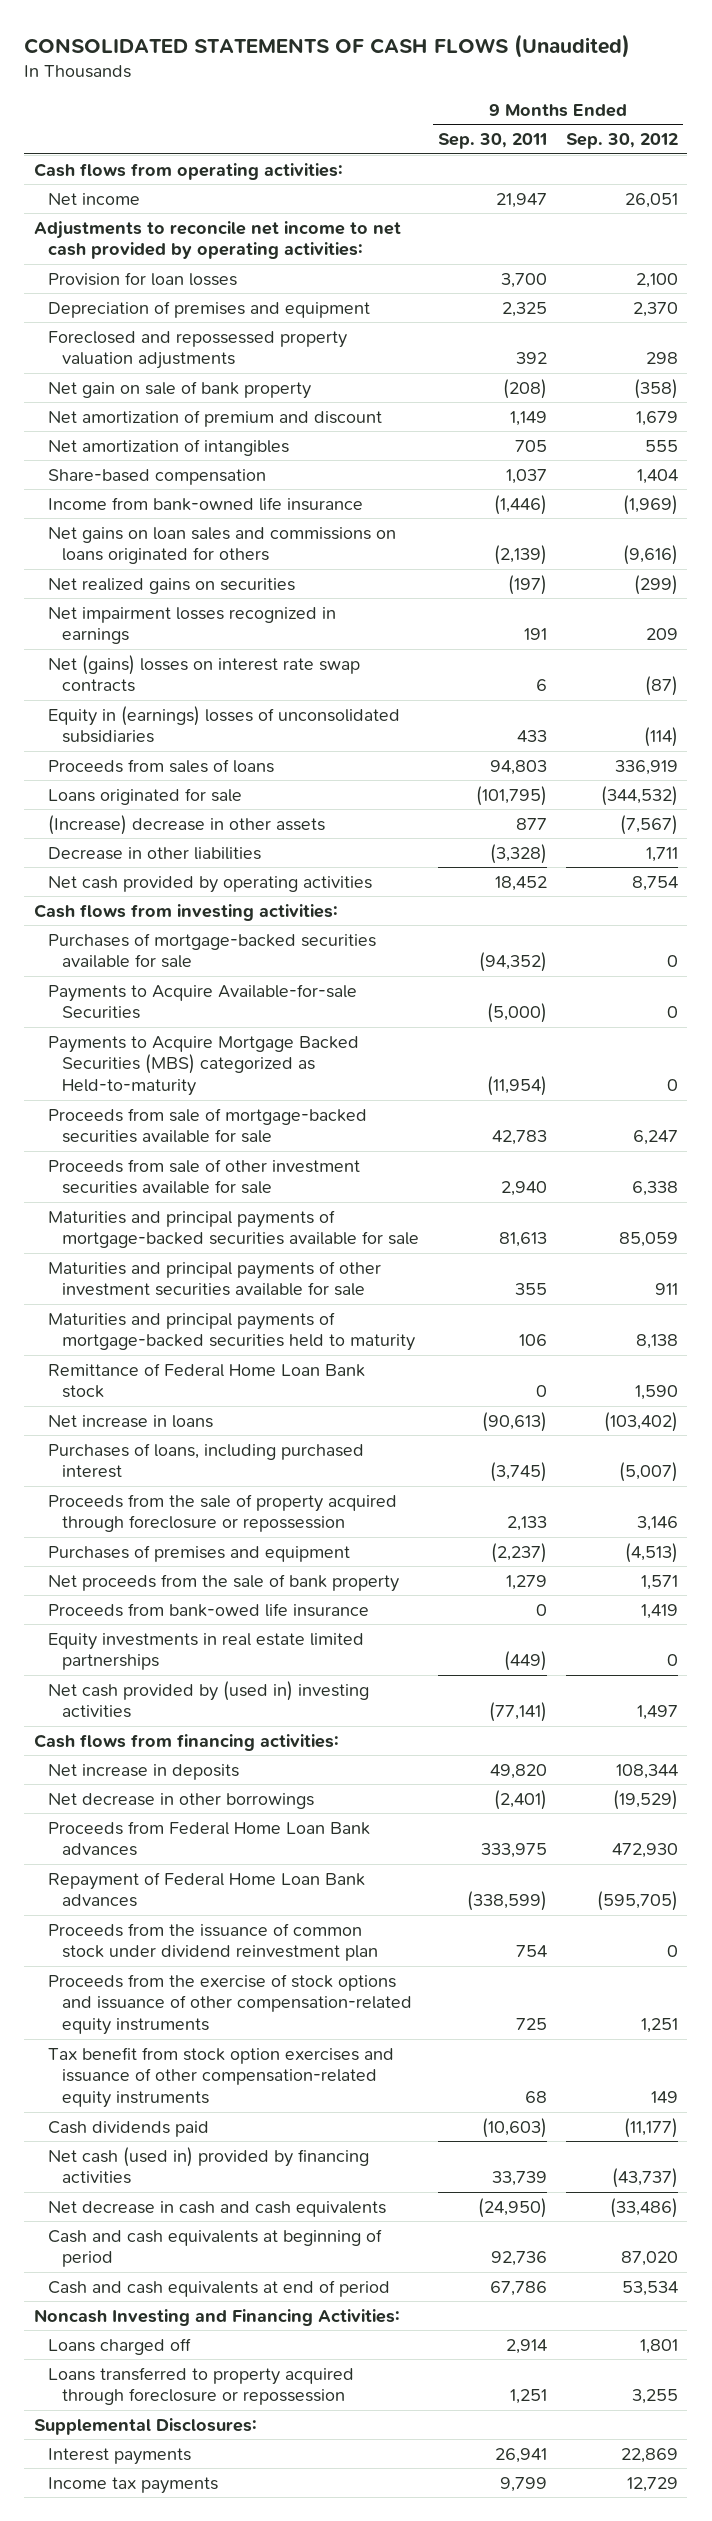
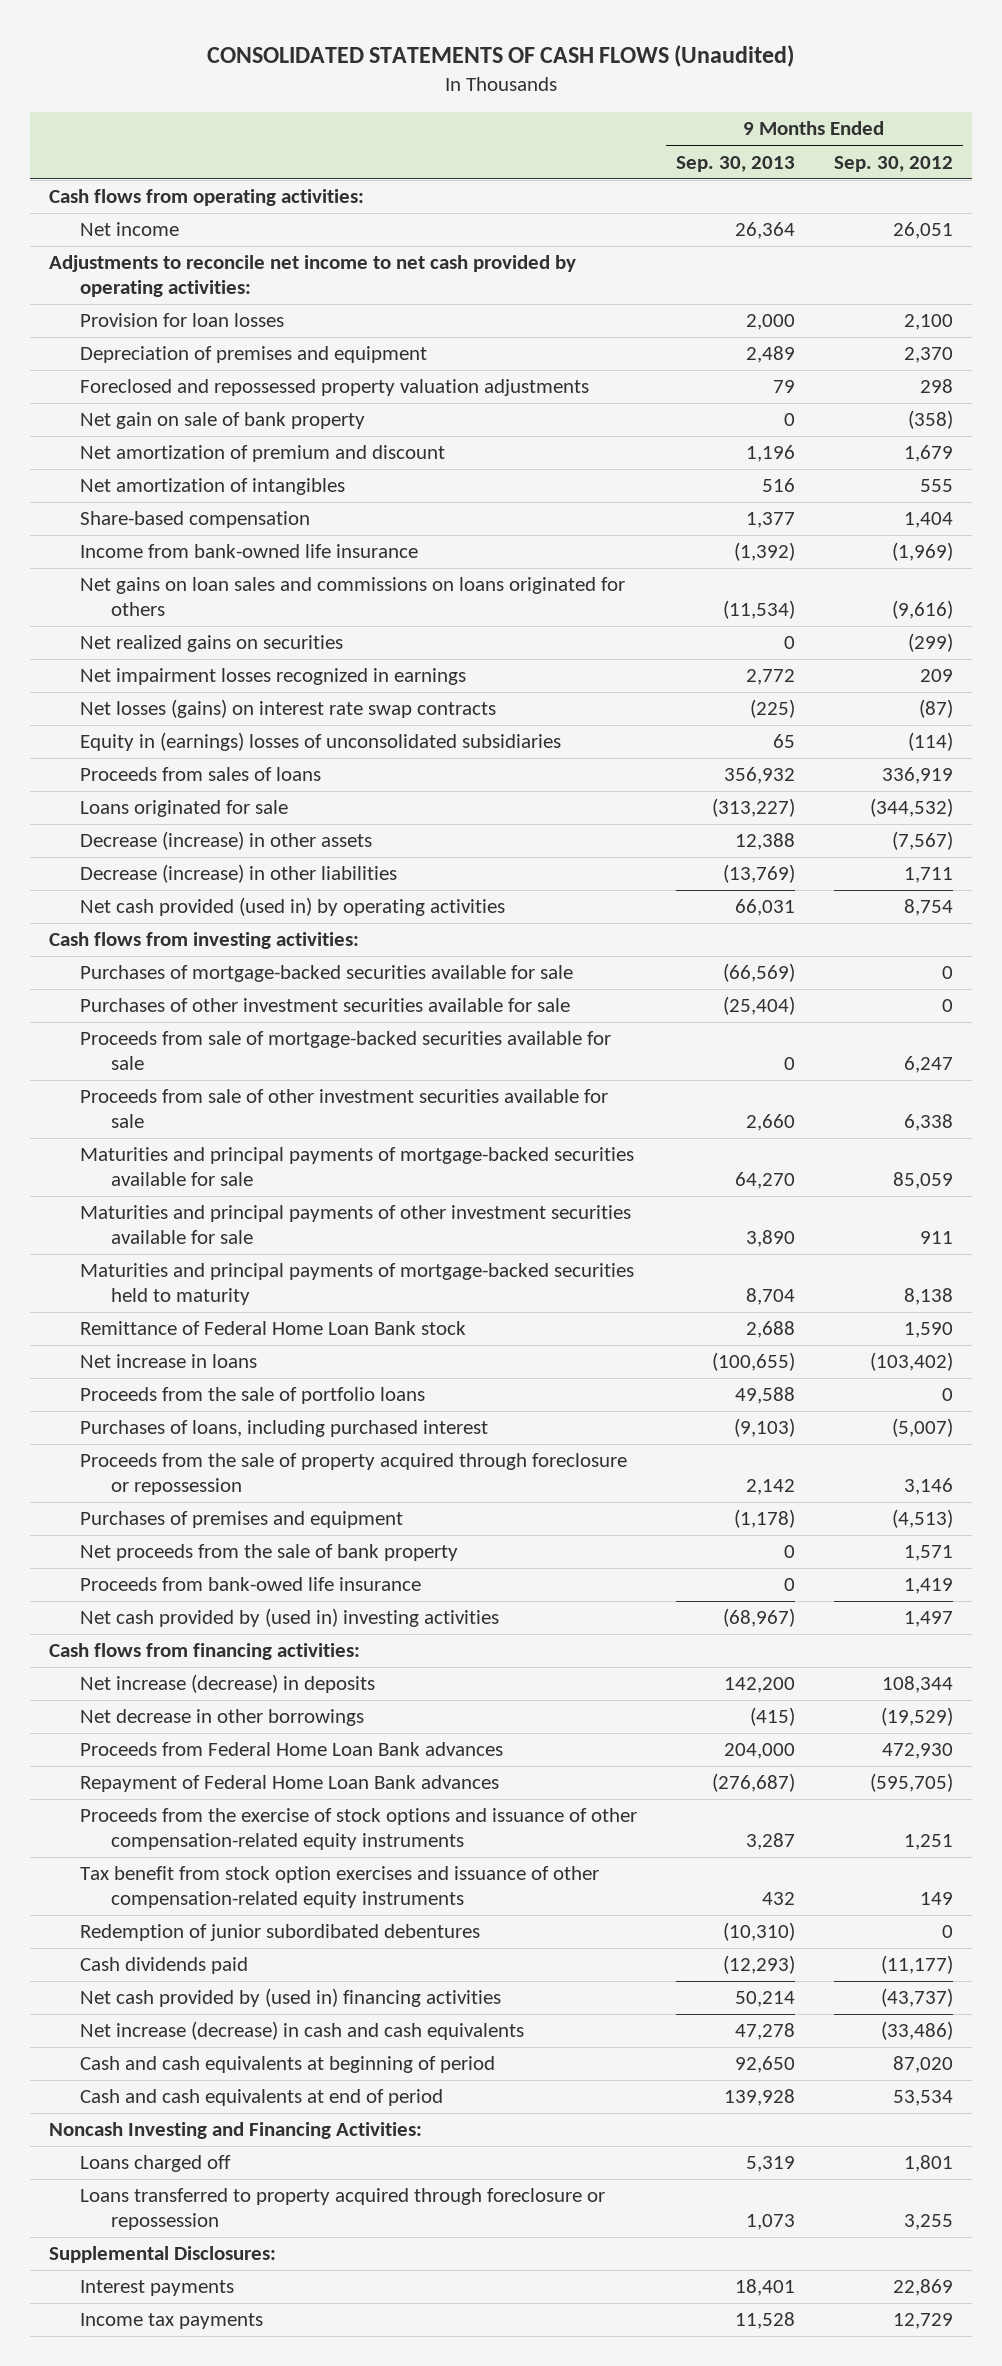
[437,133,547,150] Sep. 30, 2011 -> none
none -> [675,155,795,172] Sep. 30, 2013
[47,654,360,693] Net (gains) losses on interest rate swap contracts -> [80,699,497,719] Net losses (gains) on interest rate swap contracts
[47,814,325,835] (Increase) decrease in other assets -> [80,831,373,851] Decrease (increase) in other assets
[47,846,261,860] Decrease in other liabilities -> [80,864,398,884] Decrease (increase) in other liabilities
[47,875,372,893] Net cash provided by operating activities -> [80,897,506,917] Net cash provided (used in) by operating activities
[47,1035,359,1097] Payments to Acquire Mortgage Backed Securities (MBS) categorized as Held-to-maturity -> none
[47,983,357,1020] Payments to Acquire Available-for-sale Securities -> [80,998,571,1013] Purchases of other investment securities available for sale
none -> [80,1387,426,1405] Proceeds from the sale of portfolio loans
[47,1632,364,1671] Equity investments in real estate limited partnerships -> none
[47,1763,239,1780] Net increase in deposits -> [80,1674,376,1694] Net increase (decrease) in deposits
[47,1922,378,1962] Proceeds from the issuance of common stock under dividend reinvestment plan -> none
none -> [80,1924,481,1942] Redemption of junior subordibated debentures
[47,2146,369,2185] Net cash (used in) provided by financing activities -> [80,1988,502,2008] Net cash provided by (used in) financing activities
[47,2200,386,2217] Net decrease in cash and cash equivalents -> [80,2021,525,2041] Net increase (decrease) in cash and cash equivalents

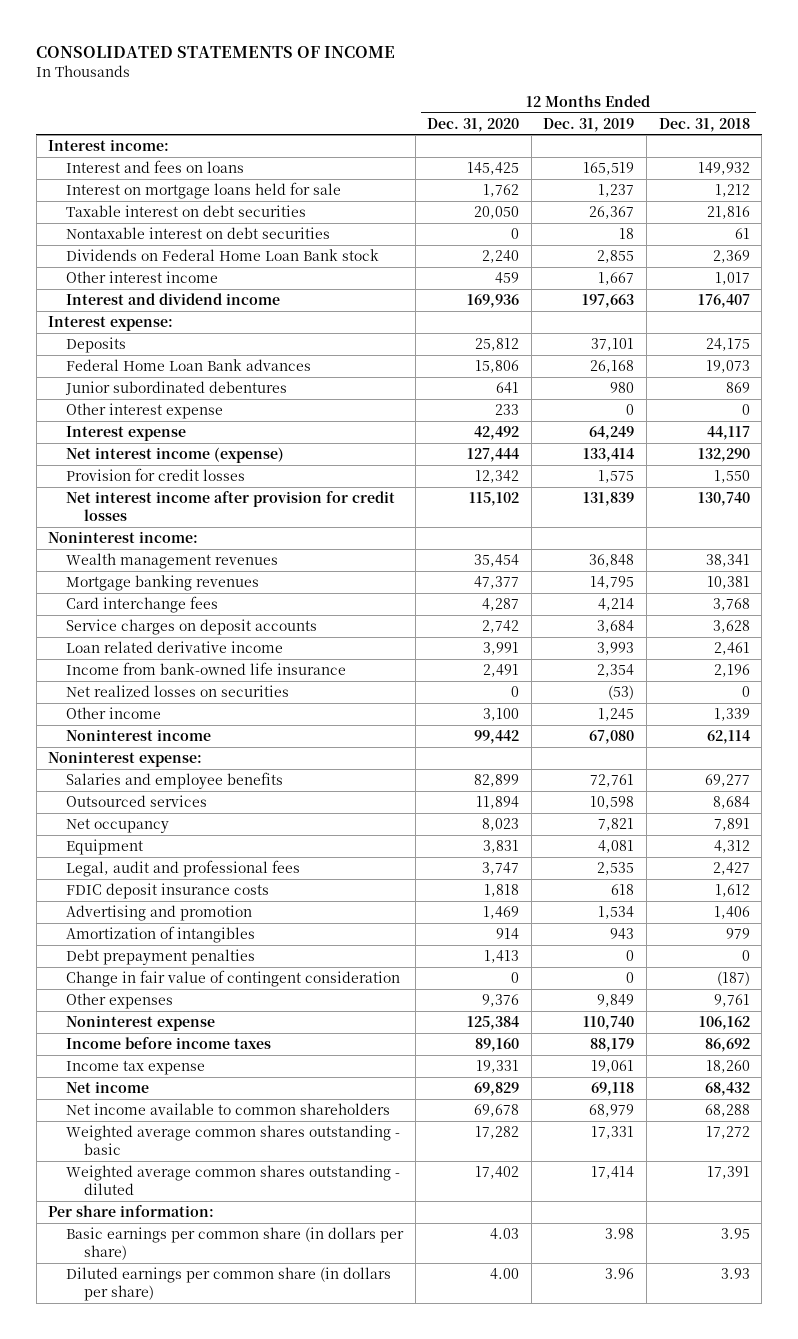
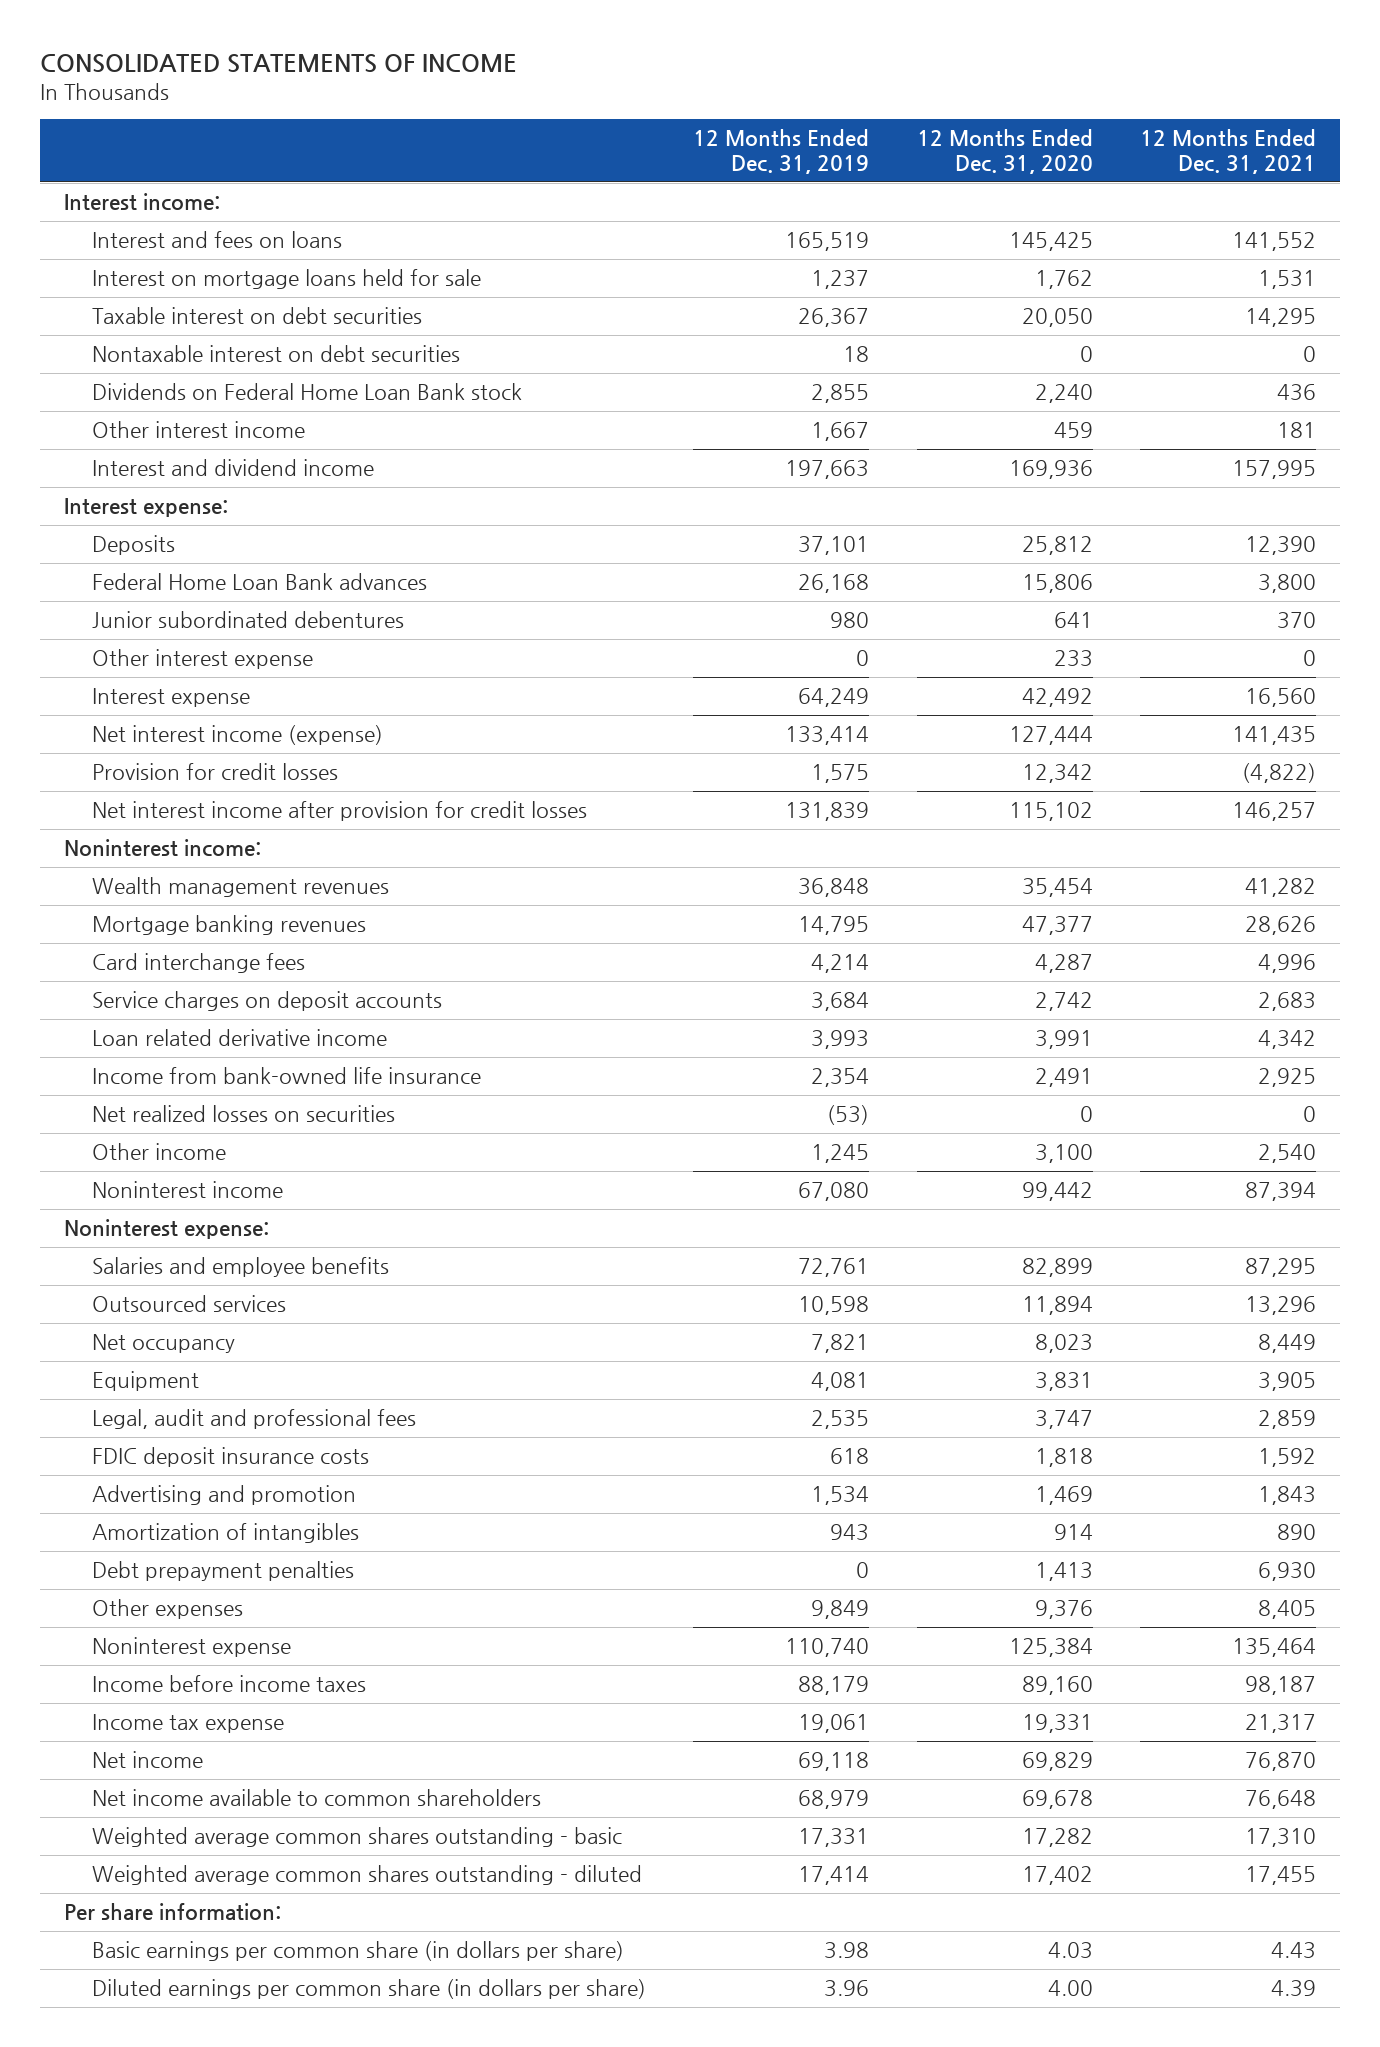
[658,117,750,132] Dec. 31, 2018 -> none
none -> [1140,129,1317,174] 12 Months Ended Dec. 31, 2021
[66,970,401,988] Change in fair value of contingent consideration -> none

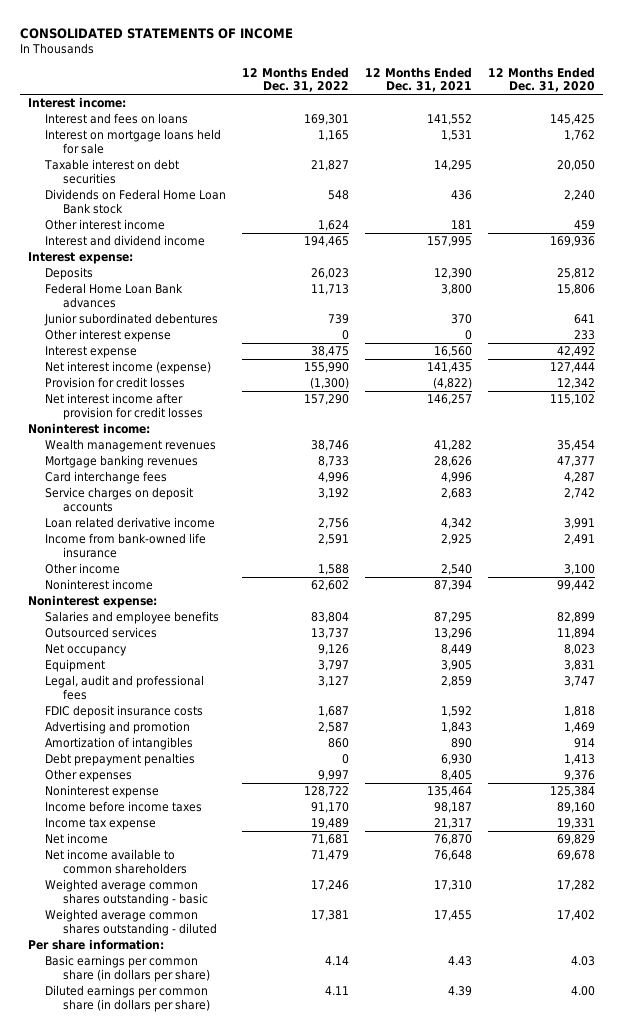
[693,129,870,174] 12 Months Ended Dec. 31, 2019 -> none
none -> [242,66,350,93] 12 Months Ended Dec. 31, 2022
[91,345,460,363] Nontaxable interest on debt securities -> none
[91,1105,395,1123] Net realized losses on securities -> none

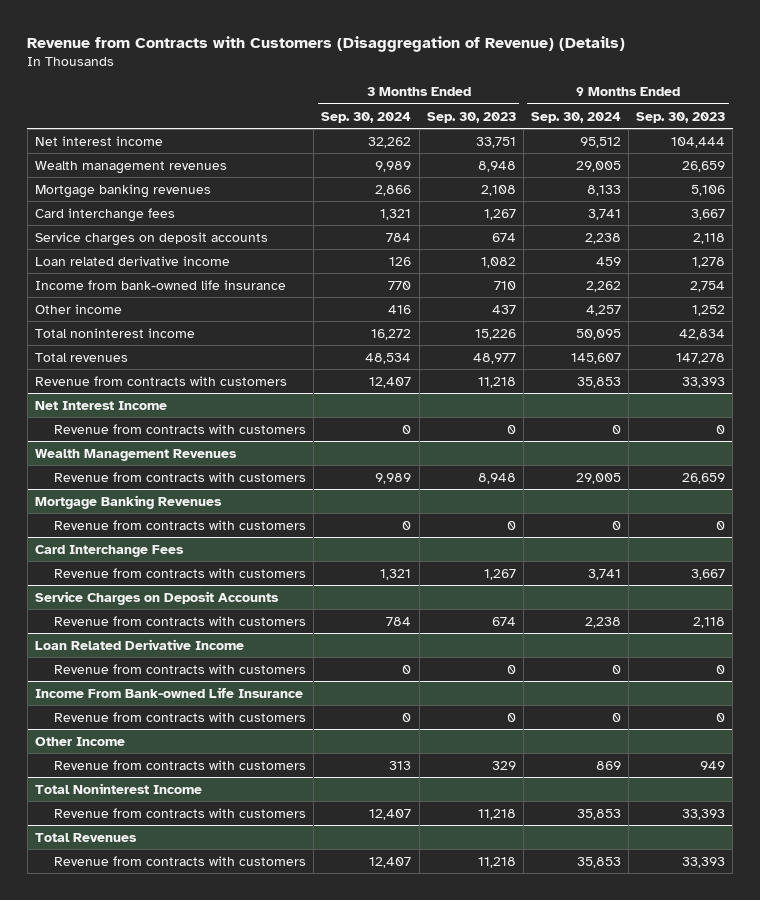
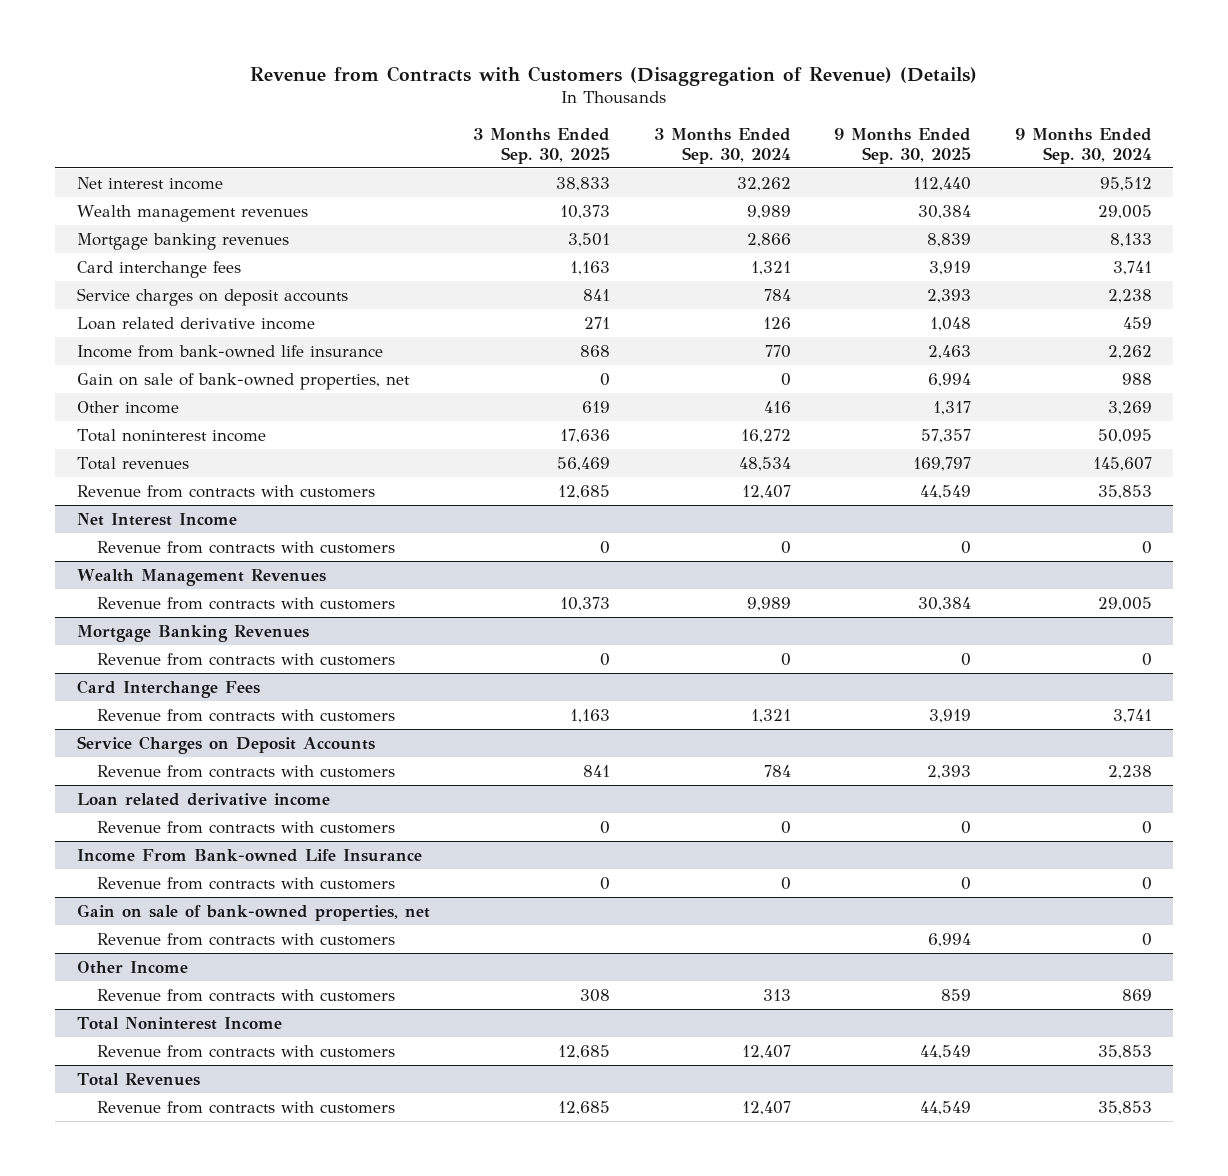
[426,111,516,123] Sep. 30, 2023 -> none
[636,111,726,123] Sep. 30, 2023 -> none
none -> [473,127,611,164] 3 Months Ended Sep. 30, 2025
none -> [834,127,972,164] 9 Months Ended Sep. 30, 2025
none -> [76,372,410,390] Gain on sale of bank-owned properties, net
[585,304,621,316] 4,257 -> [1107,400,1152,415] 3,269
[34,638,244,650] Loan Related Derivative Income -> [76,792,330,806] Loan related derivative income
none -> [76,903,430,921] Gain on sale of bank-owned properties, net
none -> [96,932,395,946] Revenue from contracts with customers

